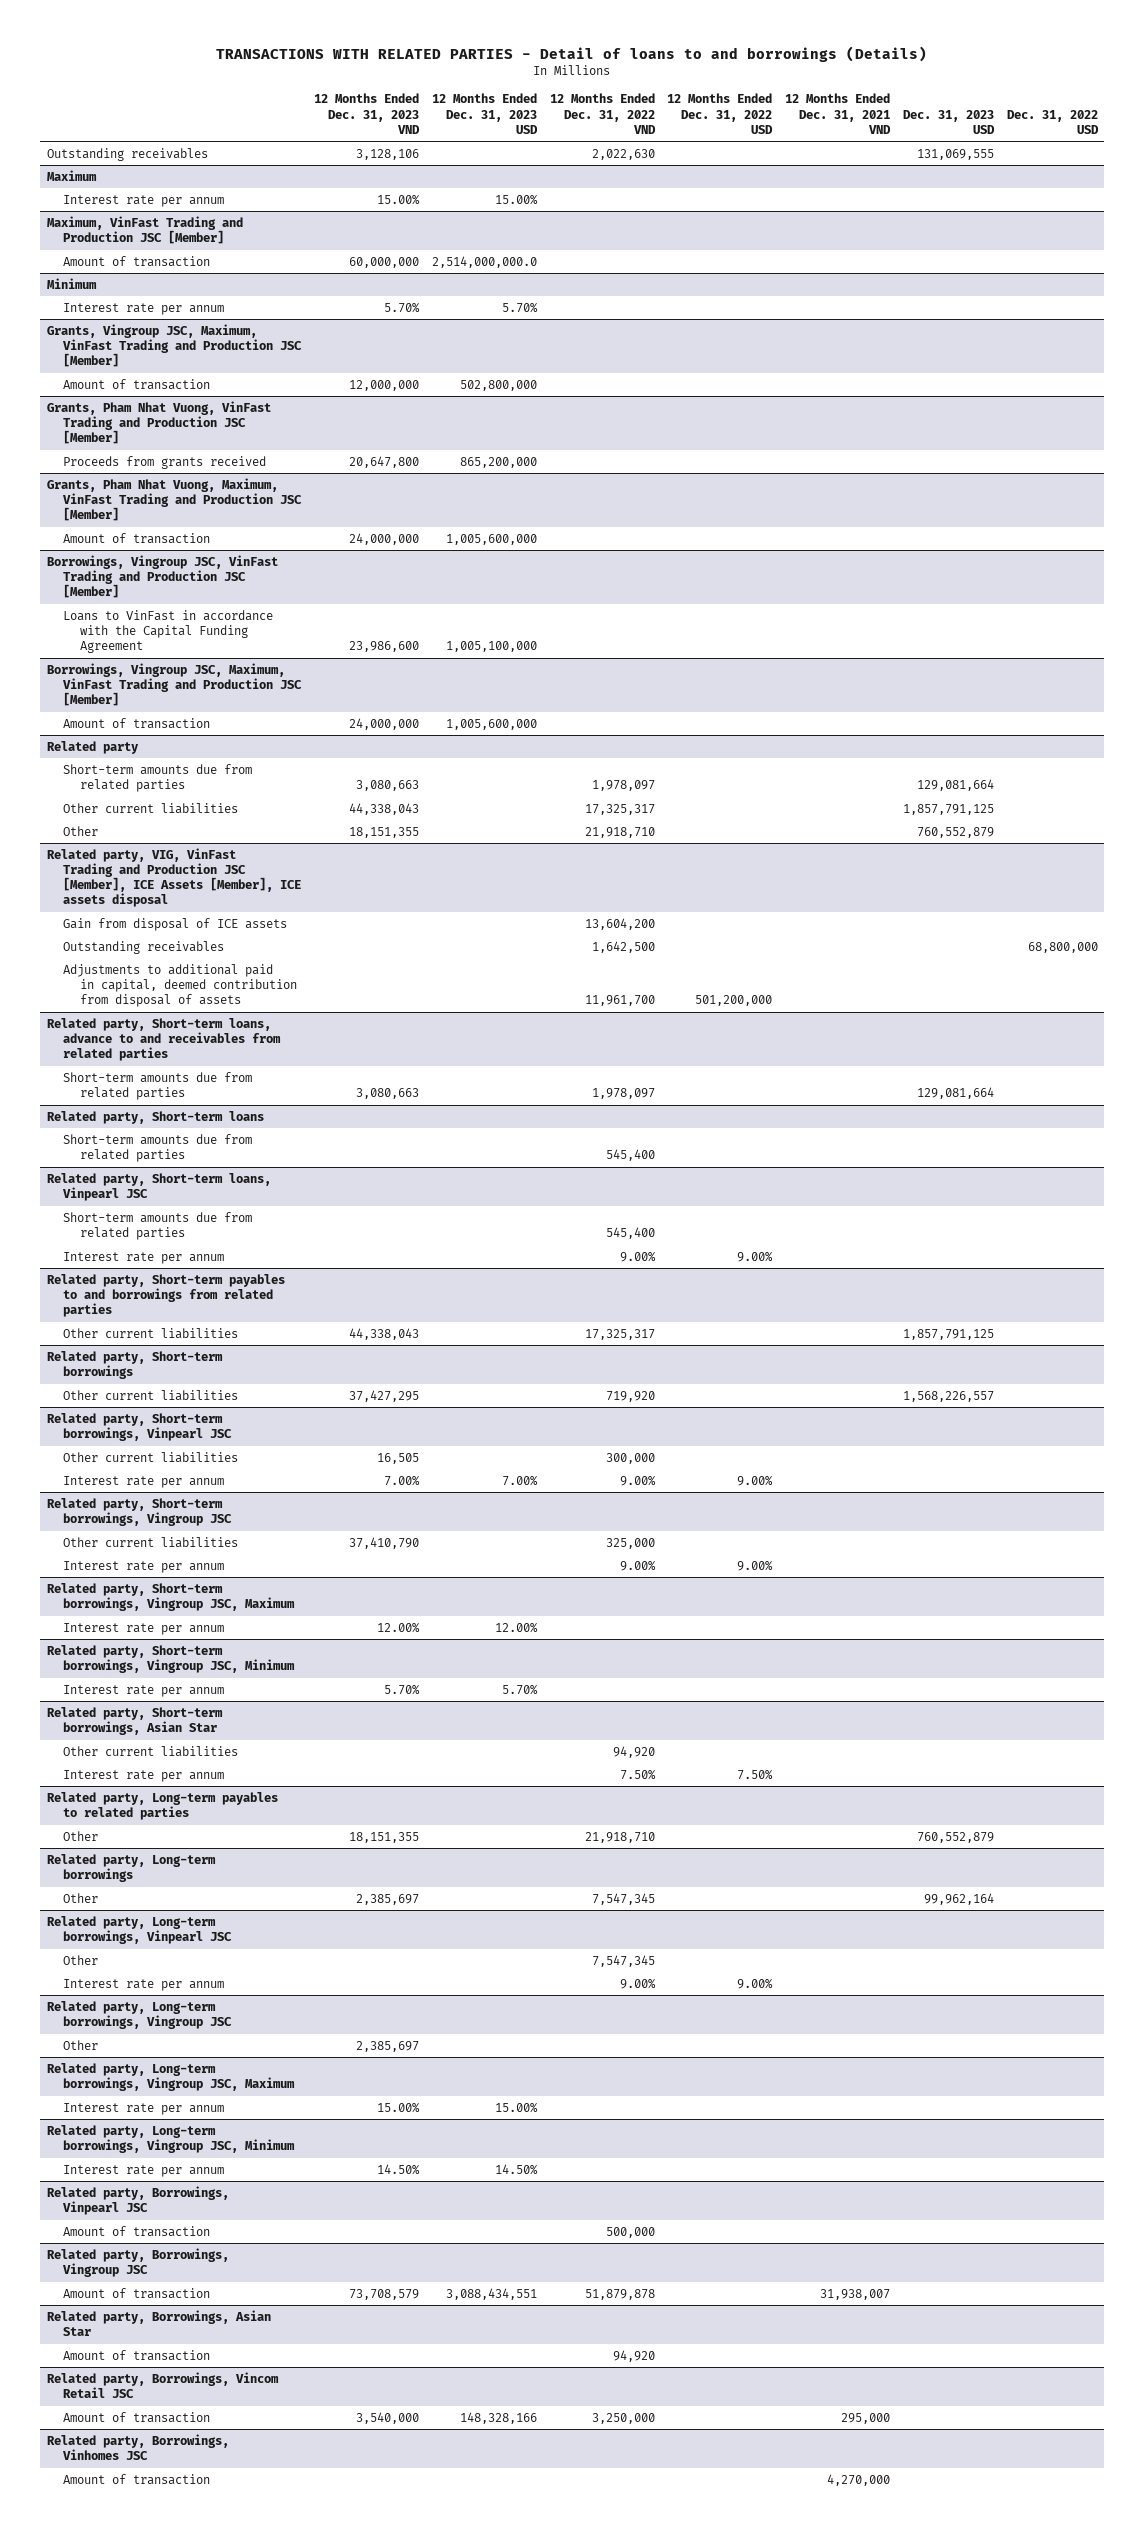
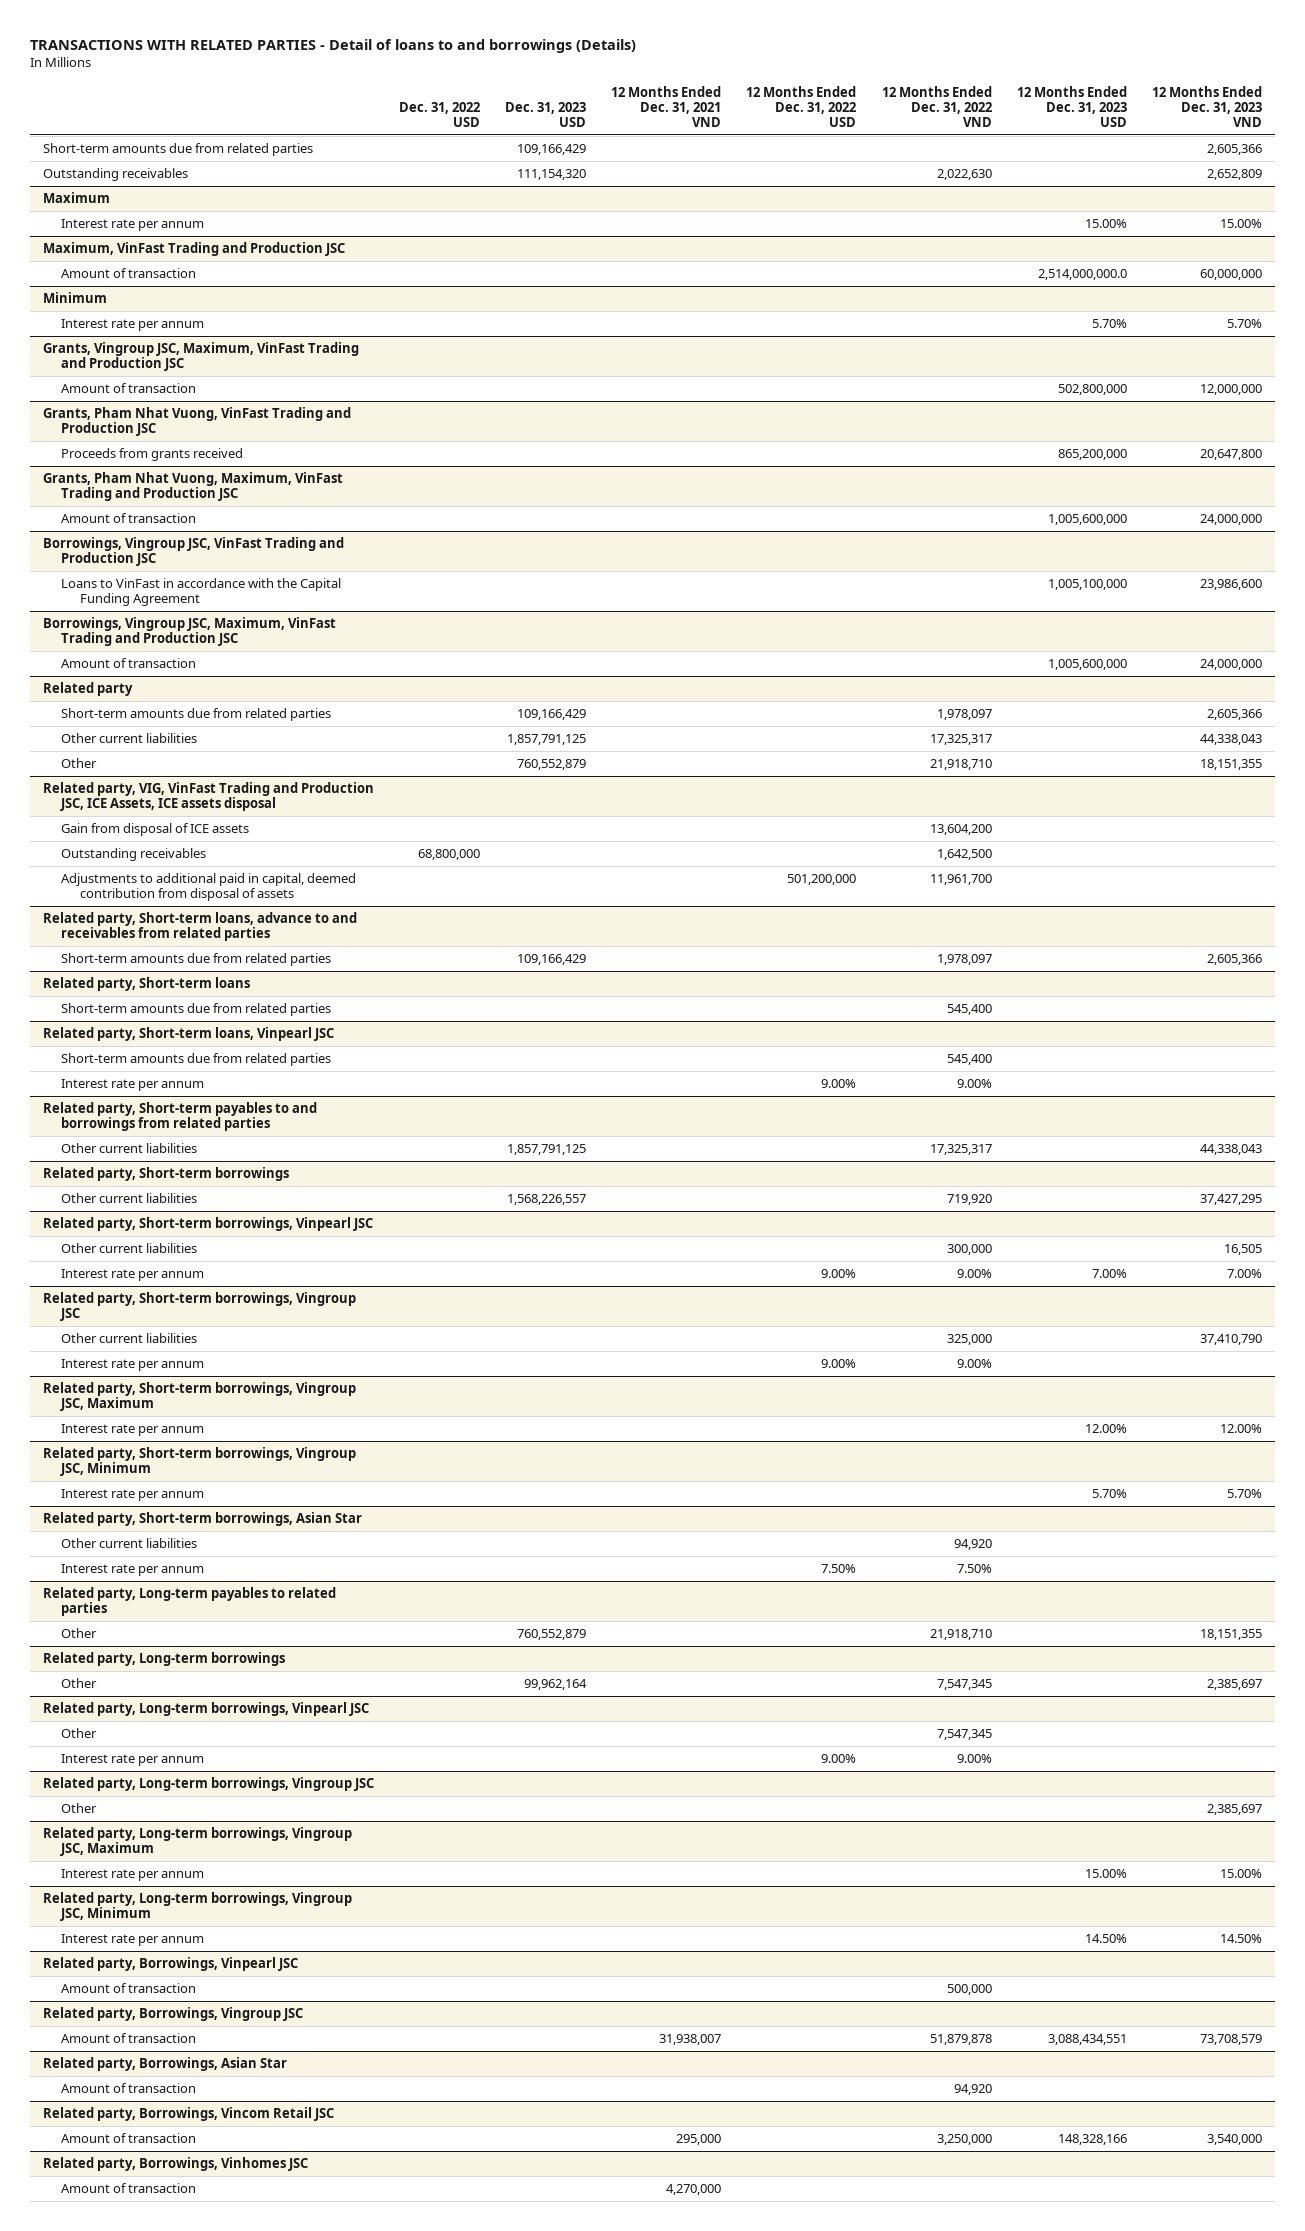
none -> [42,142,313,156] Short-term amounts due from related parties
[355,148,419,160] 3,128,106 -> [1207,168,1263,180] 2,652,809
[916,148,994,160] 131,069,555 -> [516,168,586,180] 111,154,320
[46,215,243,245] Maximum, VinFast Trading and Production JSC [Member] -> [42,241,345,256] Maximum, VinFast Trading and Production JSC
[46,323,303,368] Grants, Vingroup JSC, Maximum, VinFast Trading and Production JSC [Member] -> [42,341,359,372] Grants, Vingroup JSC, Maximum, VinFast Trading and Production JSC
[46,400,271,445] Grants, Pham Nhat Vuong, VinFast Trading and Production JSC [Member] -> [42,406,351,437] Grants, Pham Nhat Vuong, VinFast Trading and Production JSC
[46,477,303,522] Grants, Pham Nhat Vuong, Maximum, VinFast Trading and Production JSC [Member] -> [42,471,343,502] Grants, Pham Nhat Vuong, Maximum, VinFast Trading and Production JSC
[46,554,278,599] Borrowings, Vingroup JSC, VinFast Trading and Production JSC [Member] -> [42,536,344,567] Borrowings, Vingroup JSC, VinFast Trading and Production JSC
[46,662,303,707] Borrowings, Vingroup JSC, Maximum, VinFast Trading and Production JSC [Member] -> [42,616,336,647] Borrowings, Vingroup JSC, Maximum, VinFast Trading and Production JSC
[355,780,419,792] 3,080,663 -> [1207,708,1263,720] 2,605,366
[916,779,994,792] 129,081,664 -> [516,708,586,720] 109,166,429
[46,847,302,908] Related party, VIG, VinFast Trading and Production JSC [Member], ICE Assets [Member], ICE assets disposal -> [42,781,374,812] Related party, VIG, VinFast Trading and Production JSC, ICE Assets, ICE assets disposal
[355,1088,419,1100] 3,080,663 -> [1207,953,1263,965] 2,605,366
[916,1087,994,1100] 129,081,664 -> [516,953,586,965] 109,166,429

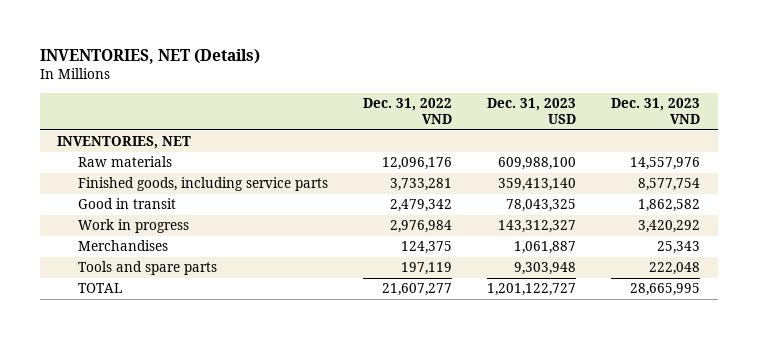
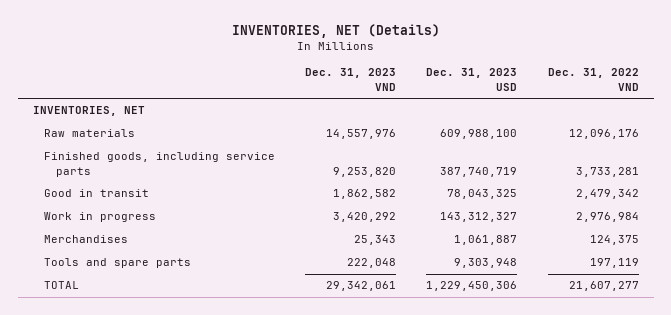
[498,178,577,192] 359,413,140 -> [440,166,518,177] 387,740,719
[638,178,701,192] 8,577,754 -> [333,166,397,177] 9,253,820
[487,283,577,297] 1,201,122,727 -> [426,281,518,292] 1,229,450,306
[630,283,701,297] 28,665,995 -> [326,281,397,292] 29,342,061

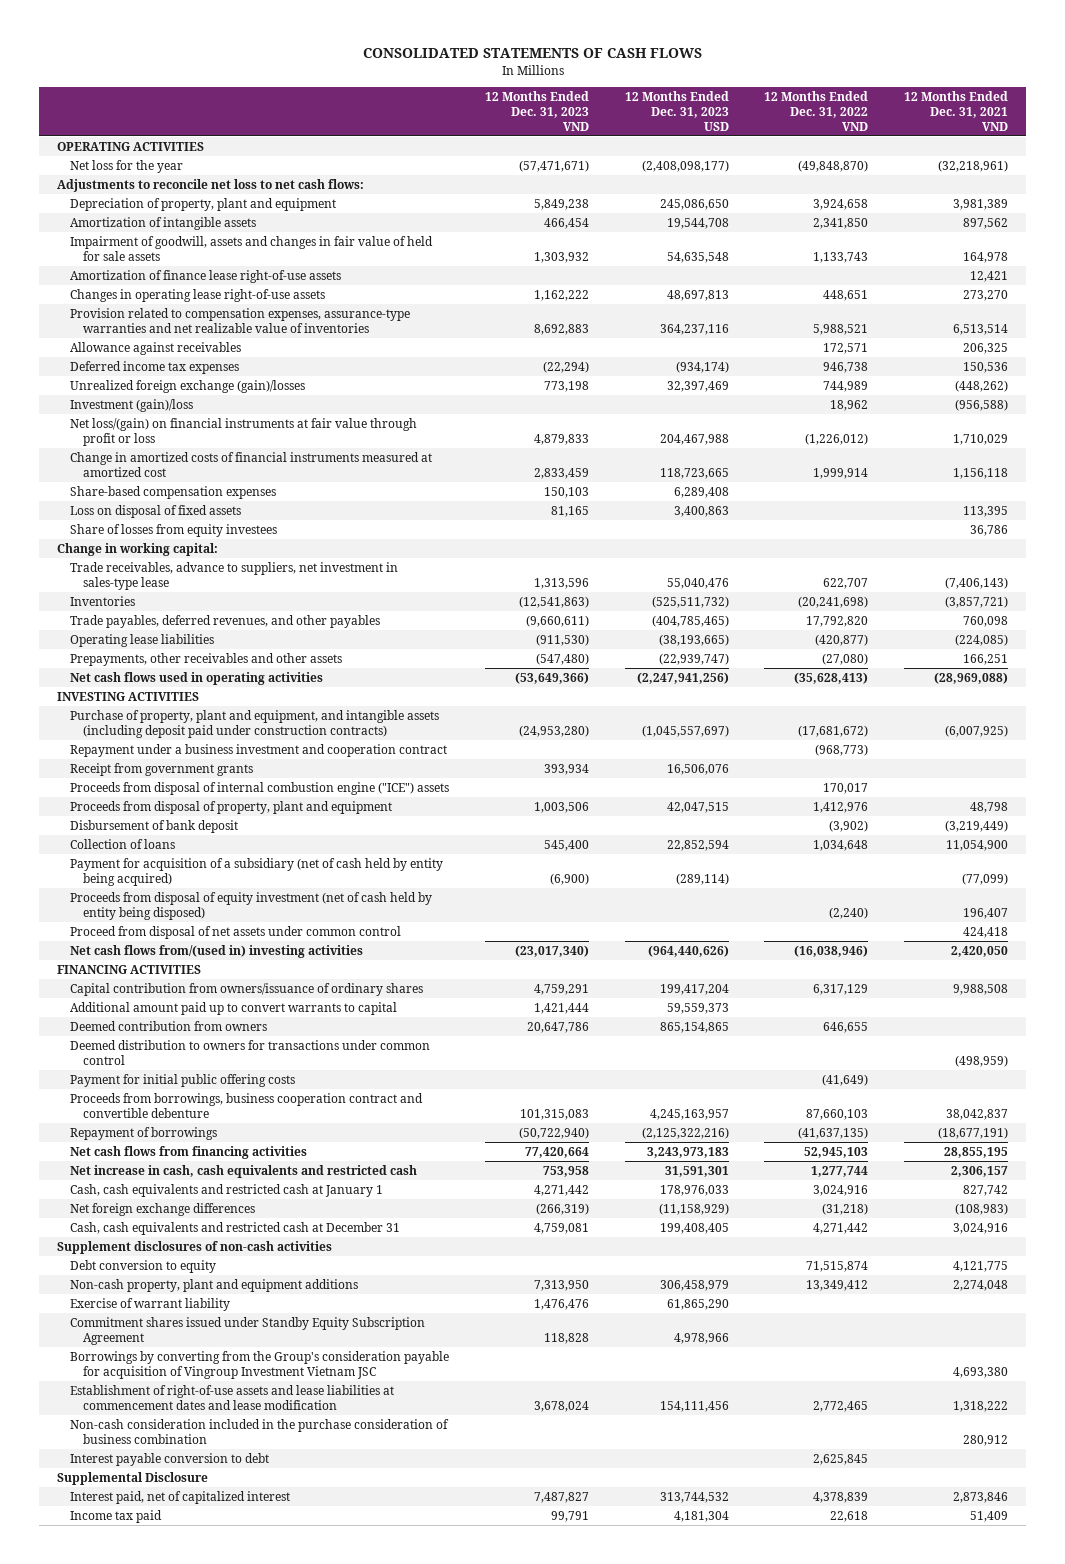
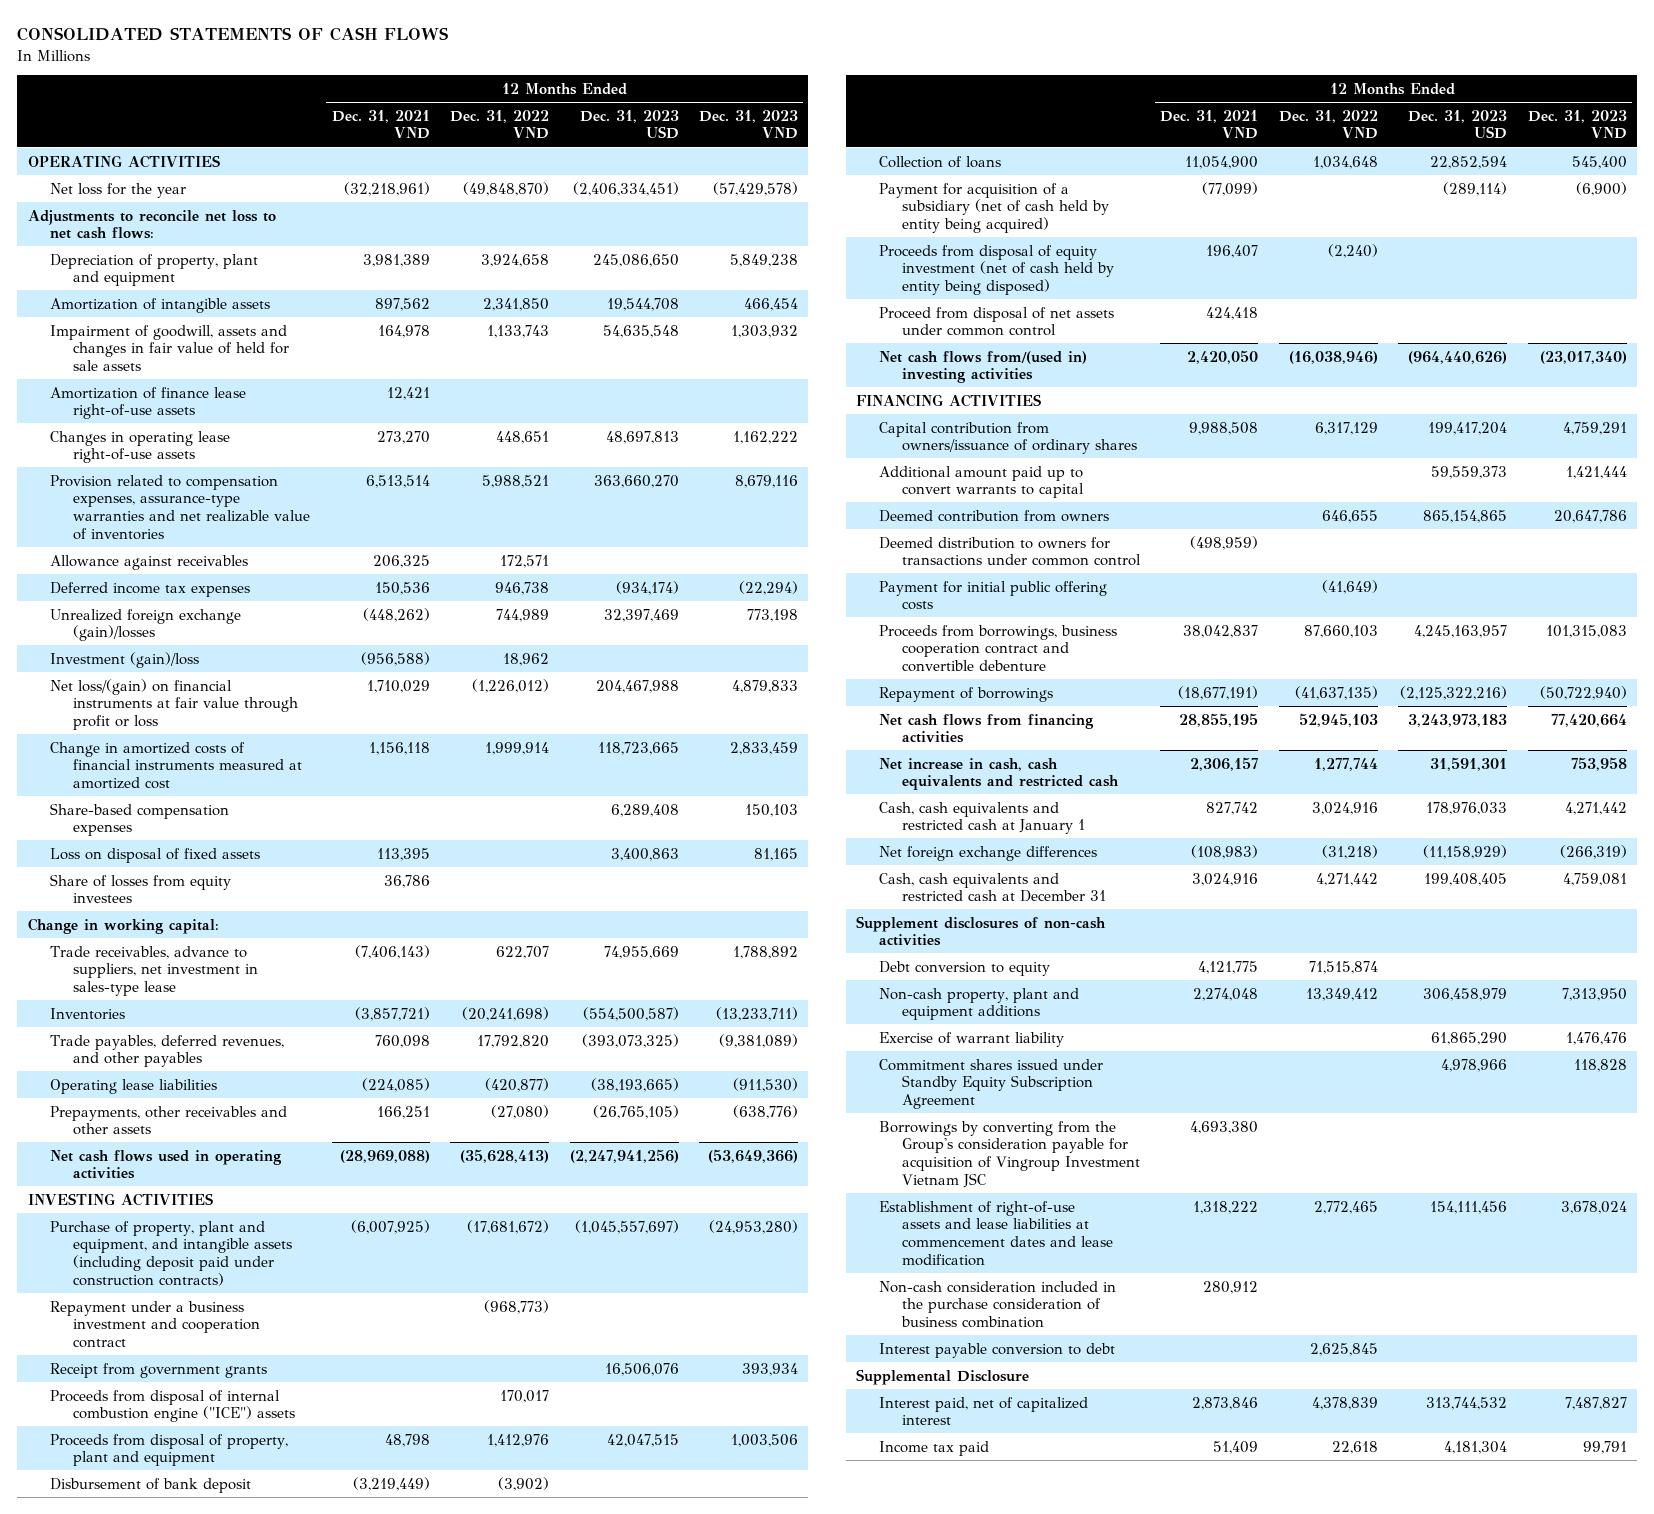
[518,159,589,172] (57,471,671) -> [713,181,799,196] (57,429,578)
[641,159,729,172] (2,408,098,177) -> [572,181,679,196] (2,406,334,451)
[533,323,589,335] 8,692,883 -> [735,474,799,488] 8,679,116
[659,323,729,335] 364,237,116 -> [593,474,679,488] 363,660,270
[533,577,589,589] 1,313,596 -> [733,945,799,959] 1,788,892
[666,577,729,589] 55,040,476 -> [603,945,679,959] 74,955,669
[518,595,589,608] (12,541,863) -> [716,1006,799,1021] (13,233,711)
[651,595,729,608] (525,511,732) -> [582,1006,679,1021] (554,500,587)
[525,614,589,627] (9,660,611) -> [719,1033,799,1048] (9,381,089)
[651,614,729,627] (404,785,465) -> [581,1033,679,1048] (393,073,325)
[535,652,589,665] (547,480) -> [733,1104,799,1119] (638,776)
[658,652,729,665] (22,939,747) -> [592,1104,679,1119] (26,765,105)

